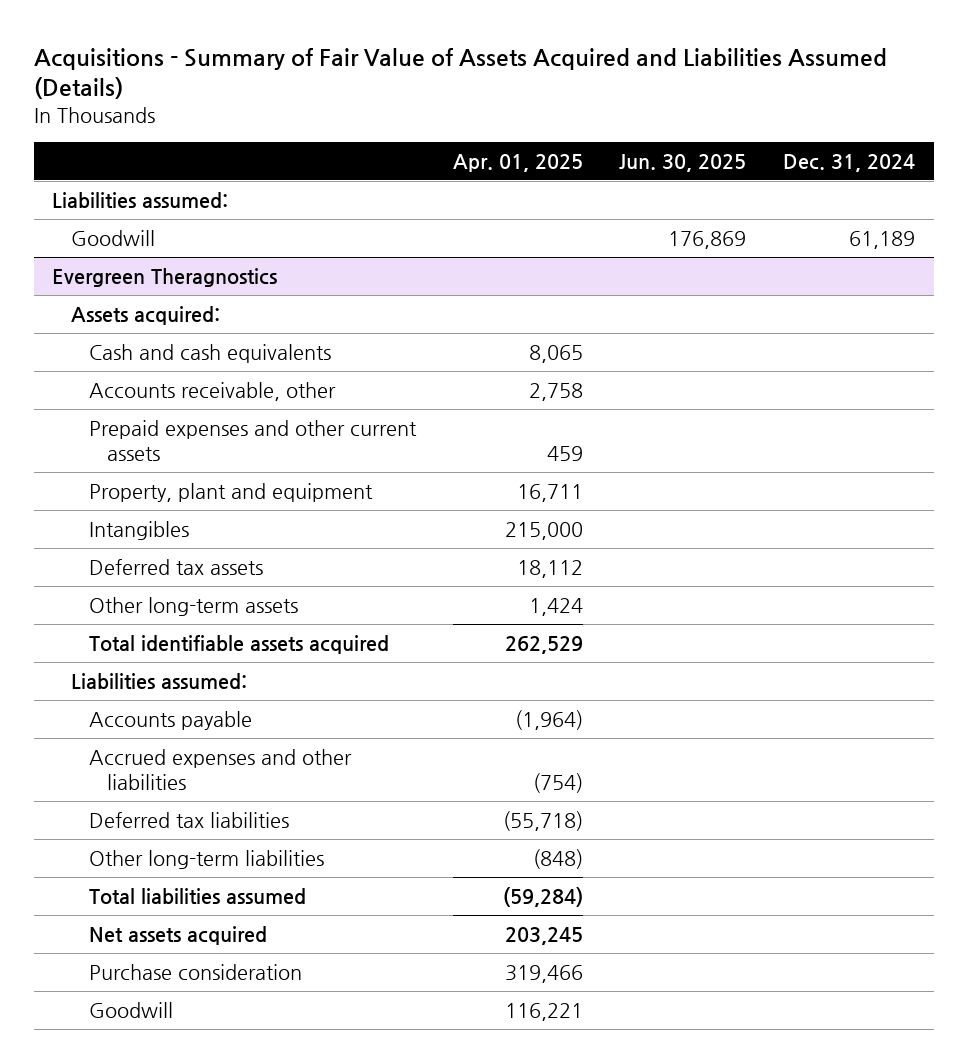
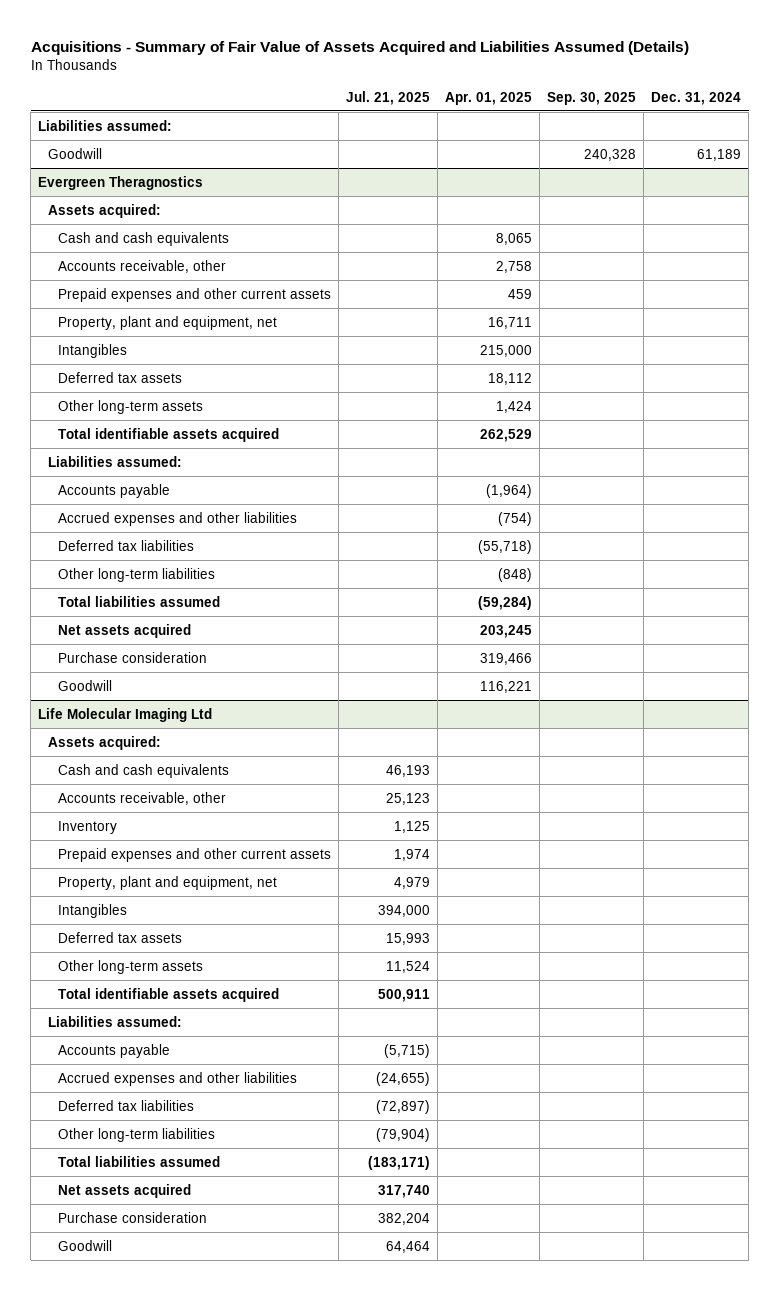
[619,153,747,172] Jun. 30, 2025 -> none
none -> [346,90,431,105] Jul. 21, 2025
none -> [547,91,637,105] Sep. 30, 2025
[88,482,373,502] Property, plant and equipment -> [58,315,278,330] Property, plant and equipment, net
none -> [38,707,213,722] Life Molecular Imaging Ltd
none -> [48,735,162,750] Assets acquired:
none -> [58,763,230,778] Cash and cash equivalents
none -> [58,791,227,805] Accounts receivable, other
none -> [58,820,118,834] Inventory
none -> [58,847,332,862] Prepaid expenses and other current assets
none -> [58,875,278,890] Property, plant and equipment, net
none -> [58,903,128,918] Intangibles
none -> [58,931,183,943] Deferred tax assets
none -> [58,959,204,974] Other long-term assets
none -> [58,987,280,1002] Total identifiable assets acquired
none -> [48,1015,183,1027] Liabilities assumed:
none -> [58,1043,171,1058] Accounts payable
none -> [58,1071,298,1086] Accrued expenses and other liabilities
none -> [58,1099,195,1111] Deferred tax liabilities
none -> [58,1127,216,1142] Other long-term liabilities
none -> [58,1155,221,1167] Total liabilities assumed
none -> [58,1183,192,1198] Net assets acquired
none -> [58,1211,208,1223] Purchase consideration
none -> [58,1239,113,1251] Goodwill

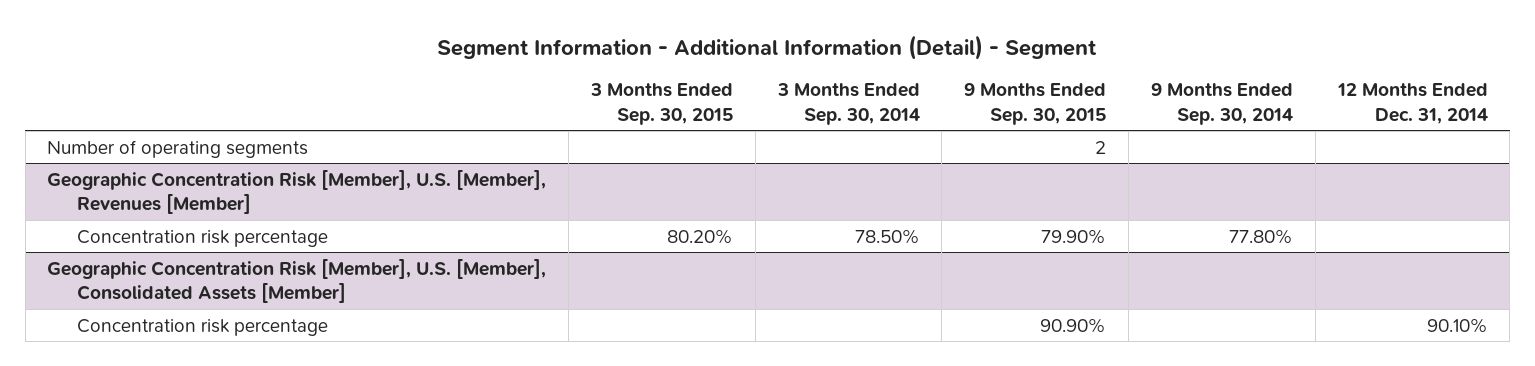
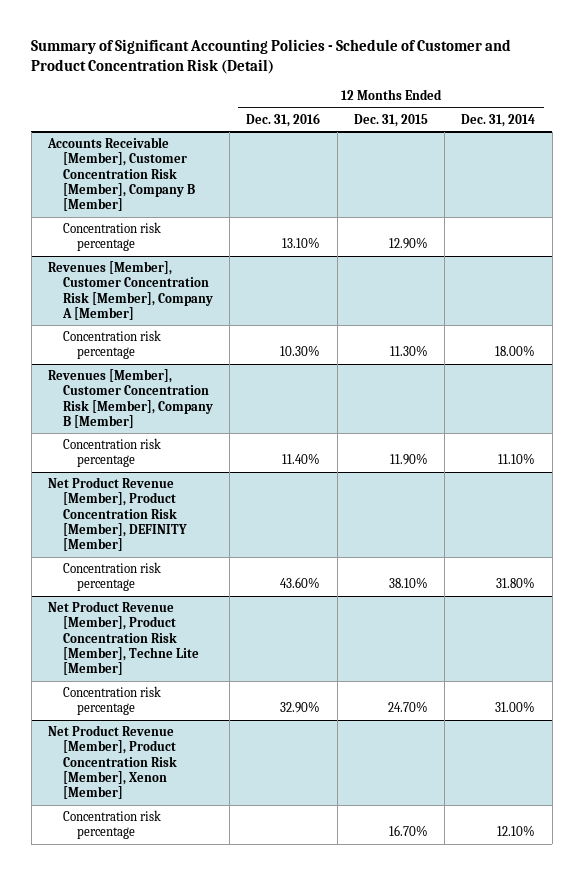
[437,34,1098,60] Segment Information - Additional Information (Detail) - Segment -> [31,39,512,74] Summary of Significant Accounting Policies - Schedule of Customer and Product Concentration Risk (Detail)
[589,83,733,125] 3 Months Ended Sep. 30, 2015 -> none
[776,83,920,125] 3 Months Ended Sep. 30, 2014 -> none
[964,83,1107,125] 9 Months Ended Sep. 30, 2015 -> none
[1150,83,1293,125] 9 Months Ended Sep. 30, 2014 -> none
none -> [246,112,321,127] Dec. 31, 2016
none -> [353,113,428,127] Dec. 31, 2015
[47,139,309,158] Number of operating segments -> none
[47,169,547,215] Geographic Concentration Risk [Member], U.S. [Member], Revenues [Member] -> none
[77,229,329,247] Concentration risk percentage -> none
[47,258,547,304] Geographic Concentration Risk [Member], U.S. [Member], Consolidated Assets [Member] -> none
[77,318,329,336] Concentration risk percentage -> none
none -> [46,137,195,212] Accounts Receivable [Member], Customer Concentration Risk [Member], Company B [Member]
none -> [62,222,161,252] Concentration risk percentage
none -> [47,261,213,320] Revenues [Member], Customer Concentration Risk [Member], Company A [Member]
none -> [62,330,161,360] Concentration risk percentage
none -> [47,369,213,428] Revenues [Member], Customer Concentration Risk [Member], Company B [Member]
none -> [62,438,161,468] Concentration risk percentage
none -> [47,477,187,552] Net Product Revenue [Member], Product Concentration Risk [Member], DEFINITY [Member]
none -> [62,562,161,592] Concentration risk percentage
none -> [47,601,199,676] Net Product Revenue [Member], Product Concentration Risk [Member], Techne Lite [Member]
none -> [62,686,161,716] Concentration risk percentage
none -> [47,725,177,800] Net Product Revenue [Member], Product Concentration Risk [Member], Xenon [Member]
none -> [62,810,161,840] Concentration risk percentage

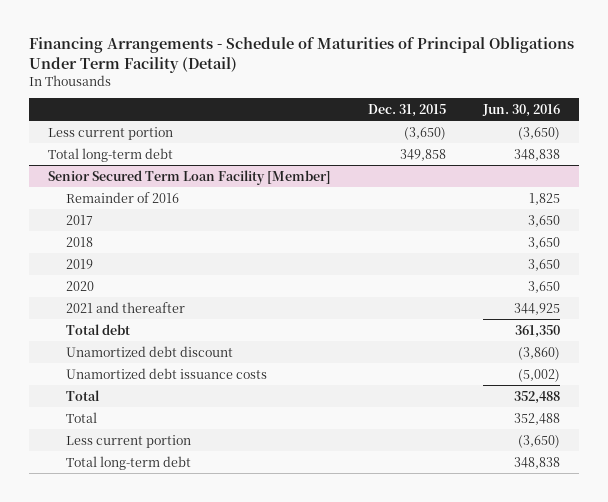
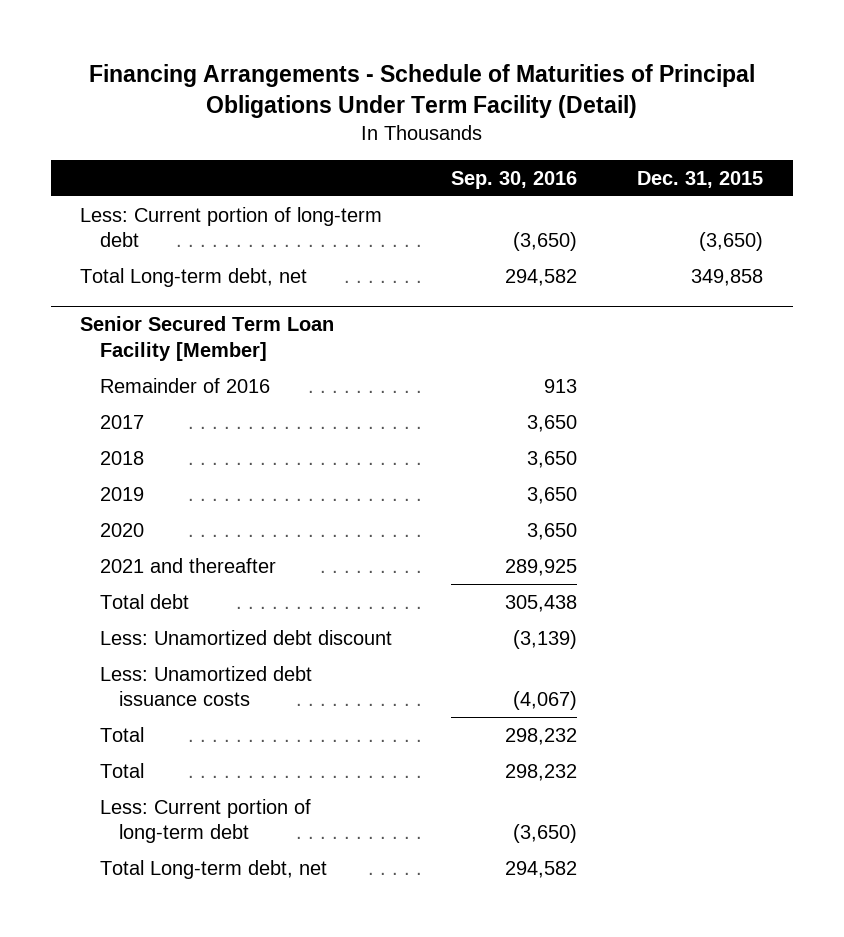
[482,103,561,117] Jun. 30, 2016 -> none
none -> [451,170,578,189] Sep. 30, 2016
[47,126,173,140] Less current portion -> [80,206,383,247] Less: Current portion of long-term debt
[47,147,173,162] Total long-term debt -> [80,267,308,287] Total Long-term debt, net
[66,345,234,357] Unamortized debt discount -> [99,629,392,645] Less: Unamortized debt discount
[66,367,268,379] Unamortized debt issuance costs -> [99,665,312,706] Less: Unamortized debt issuance costs
[66,434,192,448] Less current portion -> [99,798,311,843] Less: Current portion of long-term debt
[66,455,192,470] Total long-term debt -> [99,859,327,879] Total Long-term debt, net

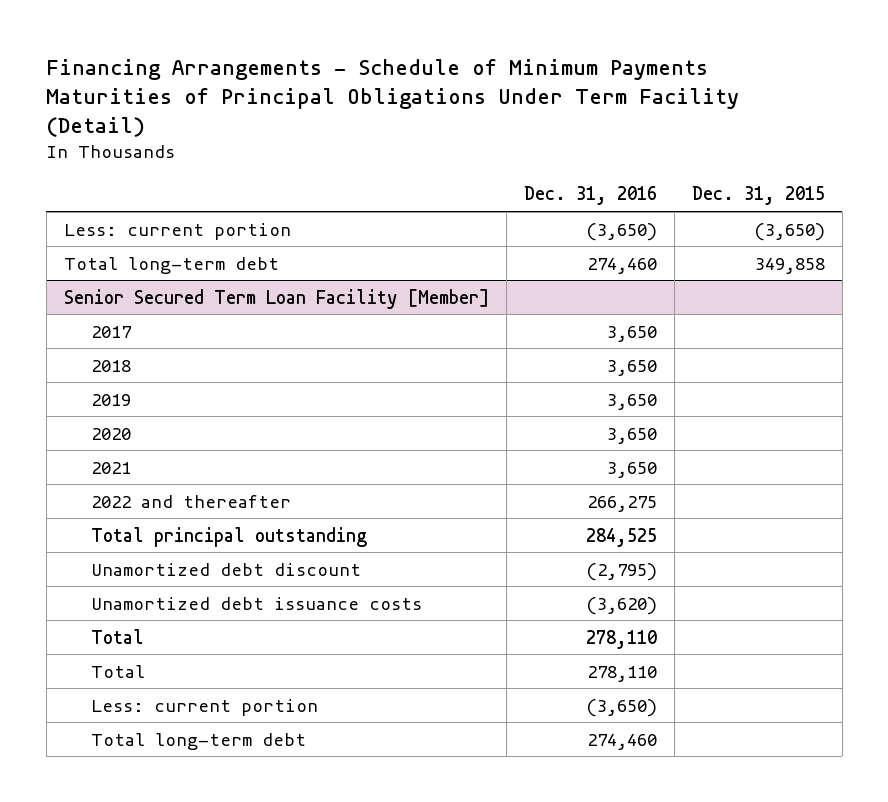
[88,63,755,118] Financing Arrangements - Schedule of Maturities of Principal Obligations Under Term Facility (Detail) -> [46,59,740,137] Financing Arrangements - Schedule of Minimum Payments Maturities of Principal Obligations Under Term Facility (Detail)
[451,170,578,189] Sep. 30, 2016 -> none
none -> [523,186,657,206] Dec. 31, 2016
[80,206,383,247] Less: Current portion of long-term debt -> [63,222,291,240] Less: current portion
[80,267,308,287] Total Long-term debt, net -> [63,256,279,274] Total long-term debt
[99,377,270,393] Remainder of 2016 -> none
none -> [90,461,131,474] 2021
[99,557,276,573] 2021 and thereafter -> [90,494,291,508] 2022 and thereafter
[99,593,189,609] Total debt -> [90,526,367,547] Total principal outstanding
[99,629,392,645] Less: Unamortized debt discount -> [90,562,361,576] Unamortized debt discount
[99,665,312,706] Less: Unamortized debt issuance costs -> [90,596,422,610] Unamortized debt issuance costs
[99,798,311,843] Less: Current portion of long-term debt -> [90,698,318,716] Less: current portion
[99,859,327,879] Total Long-term debt, net -> [90,732,306,750] Total long-term debt

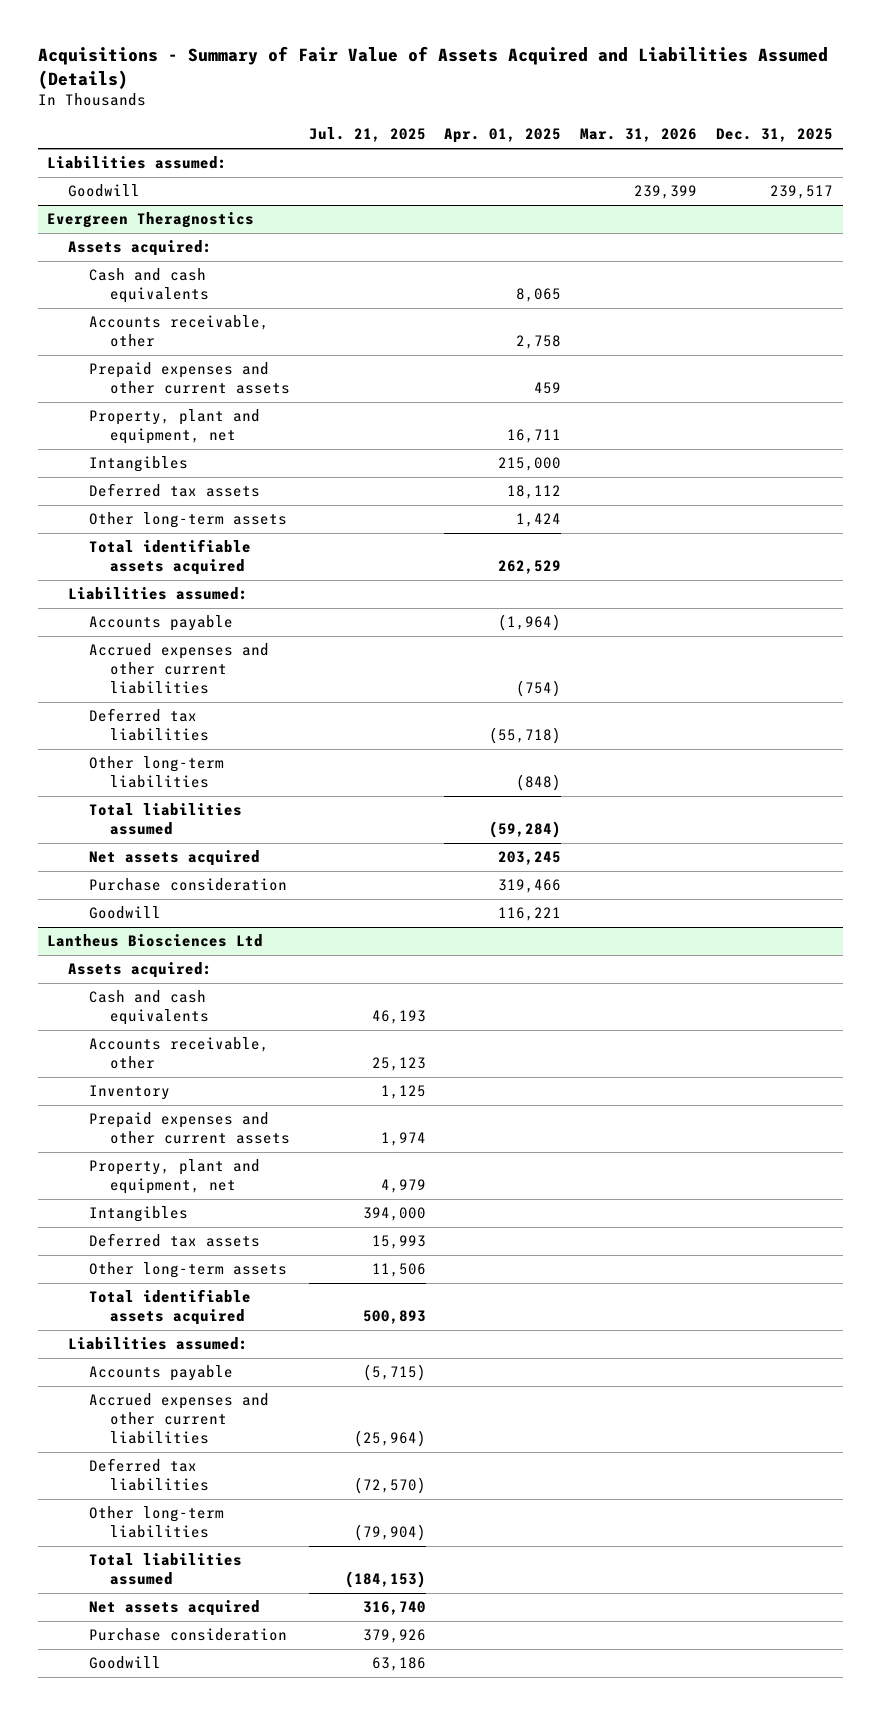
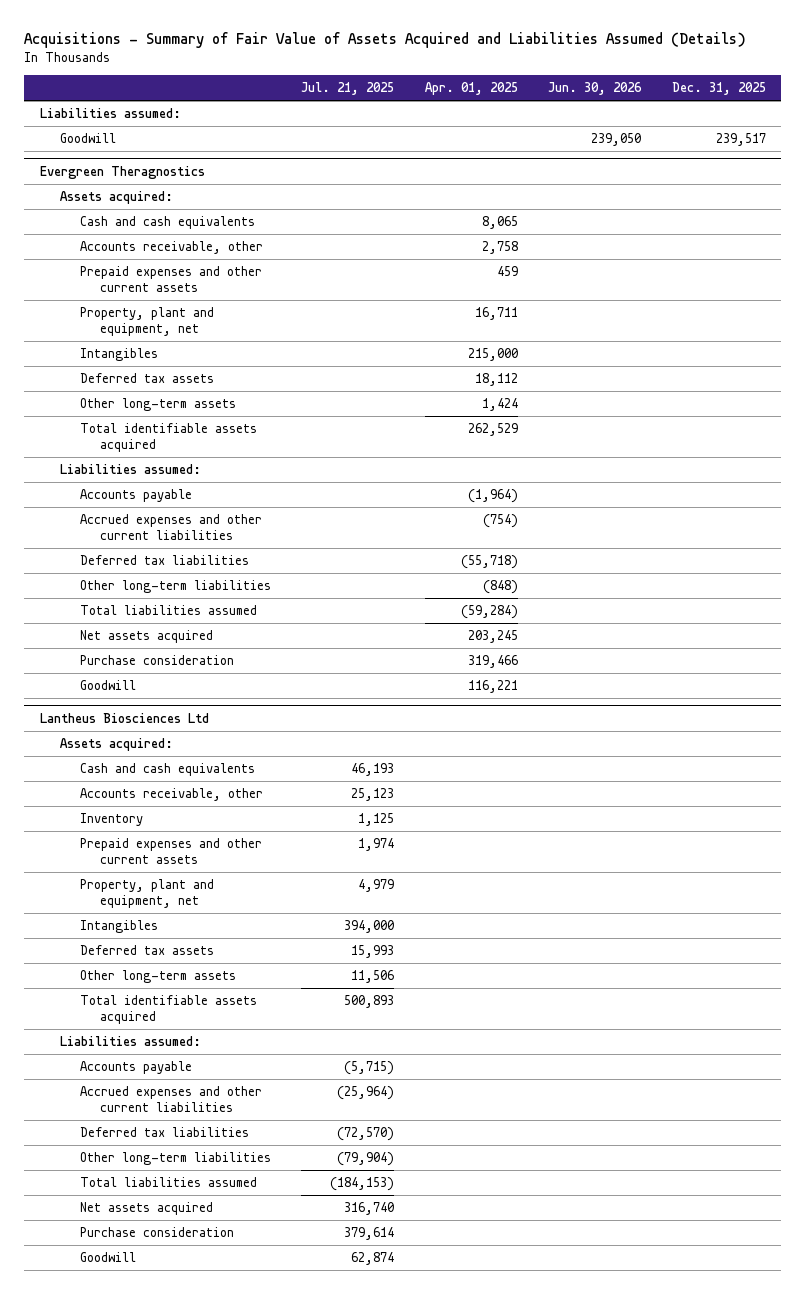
[580,128,698,143] Mar. 31, 2026 -> none
none -> [548,81,643,95] Jun. 30, 2026
[362,1629,426,1644] 379,926 -> [344,1227,395,1241] 379,614
[371,1657,426,1672] 63,186 -> [351,1252,395,1266] 62,874

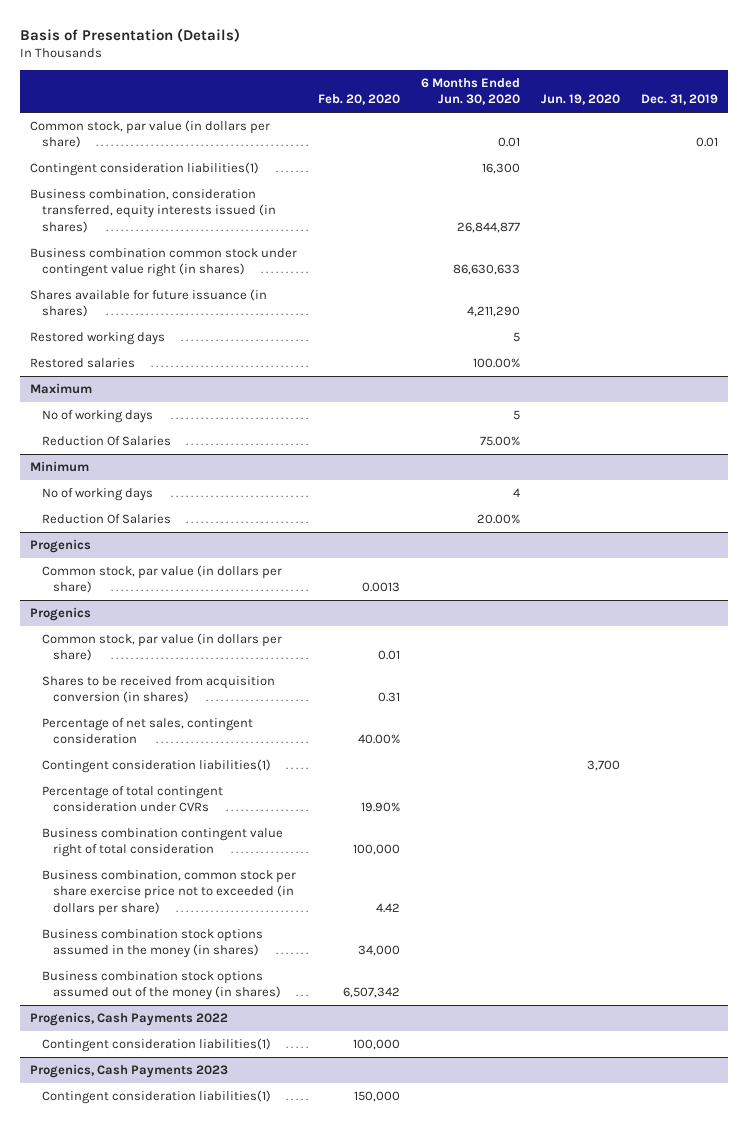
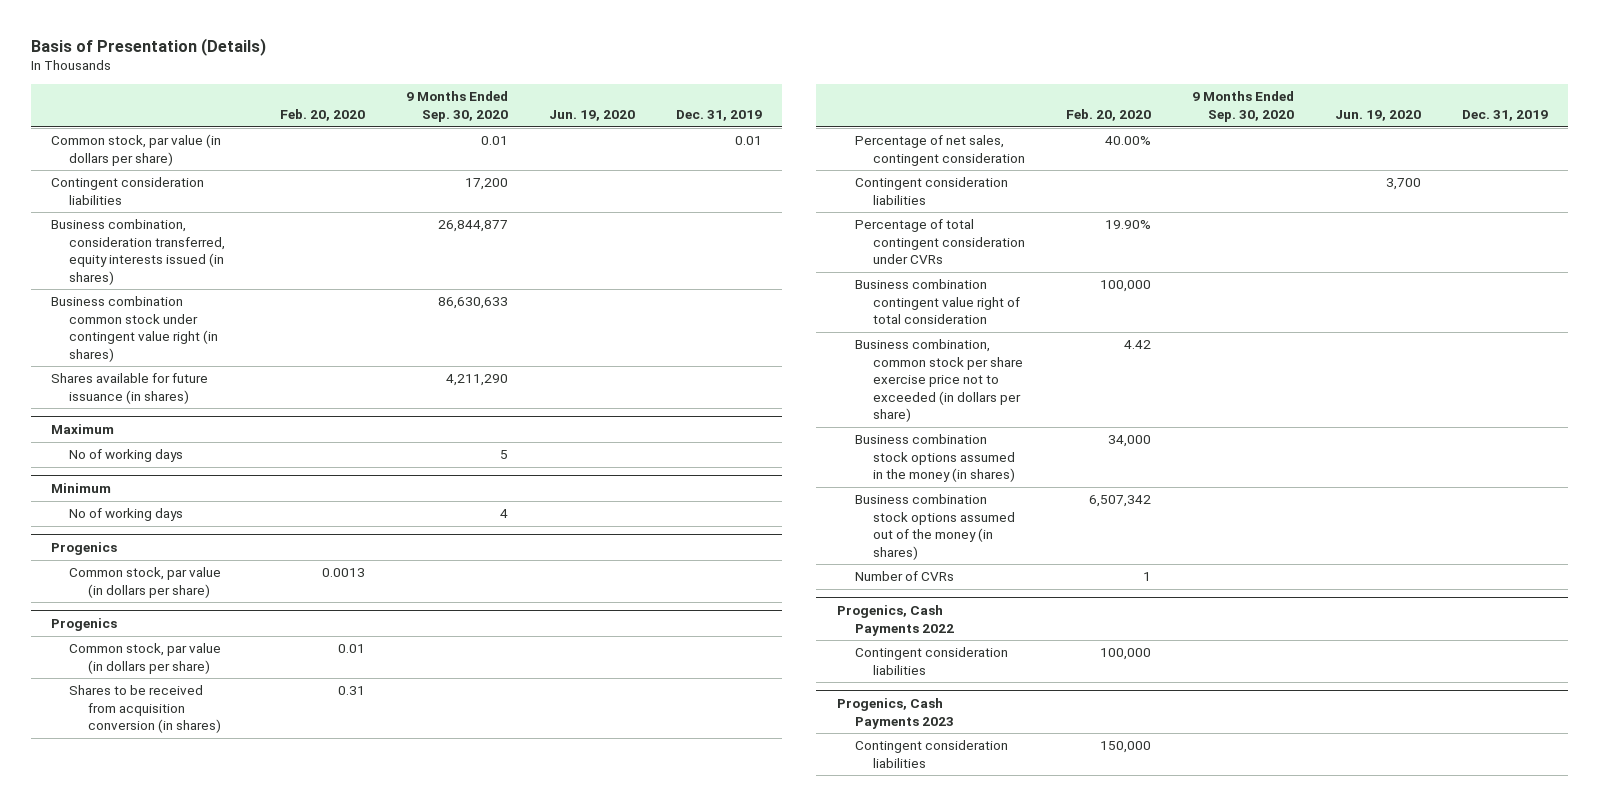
[421,77,521,106] 6 Months Ended Jun. 30, 2020 -> none
none -> [406,91,509,122] 9 Months Ended Sep. 30, 2020
[30,161,260,176] Contingent consideration liabilities(1) -> [50,177,204,205] Contingent consideration liabilities
[30,331,166,345] Restored working days -> none
[30,357,136,368] Restored salaries -> none
[41,435,171,446] Reduction Of Salaries -> none
[41,513,171,524] Reduction Of Salaries -> none
[41,758,271,773] Contingent consideration liabilities(1) -> [855,177,1009,205] Contingent consideration liabilities
none -> [855,571,955,582] Number of CVRs
[41,1037,271,1052] Contingent consideration liabilities(1) -> [855,647,1009,675] Contingent consideration liabilities
[41,1089,271,1104] Contingent consideration liabilities(1) -> [855,740,1009,768] Contingent consideration liabilities

